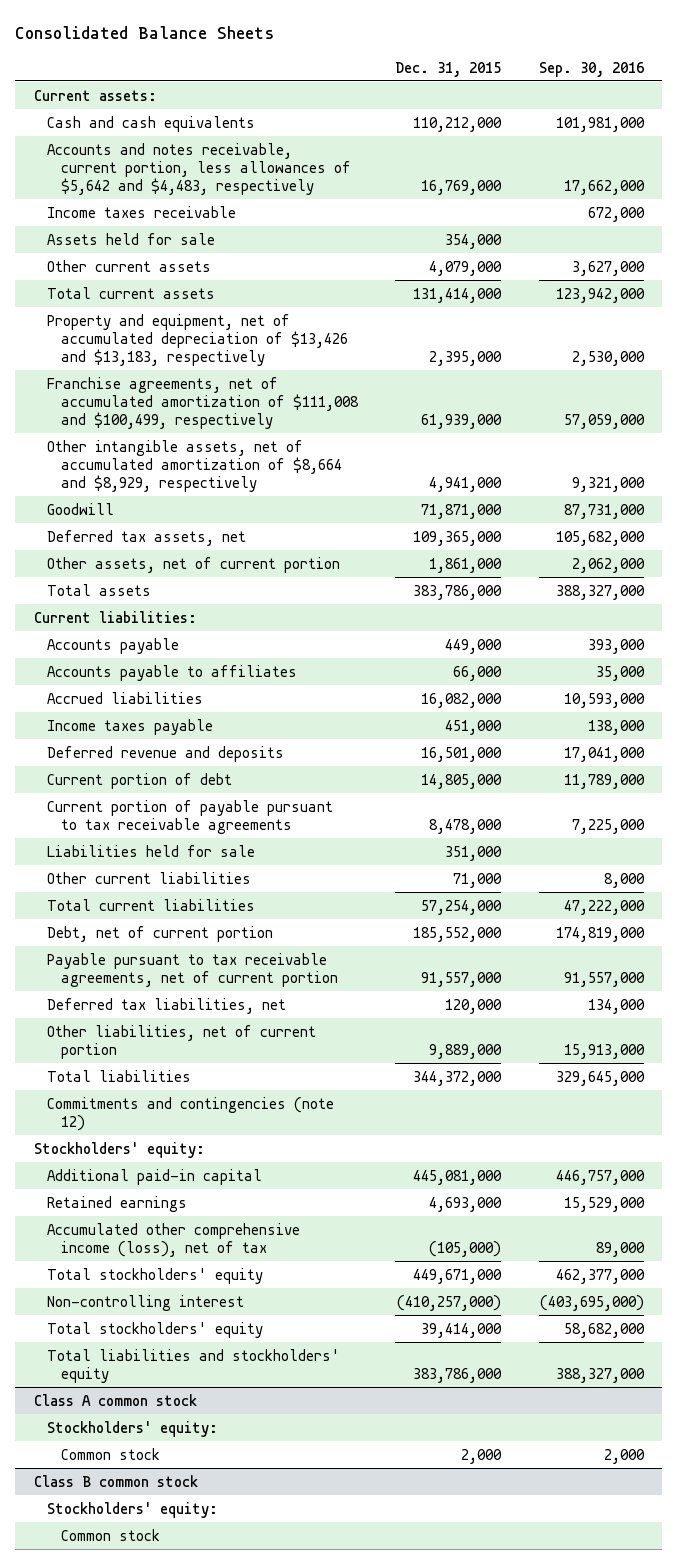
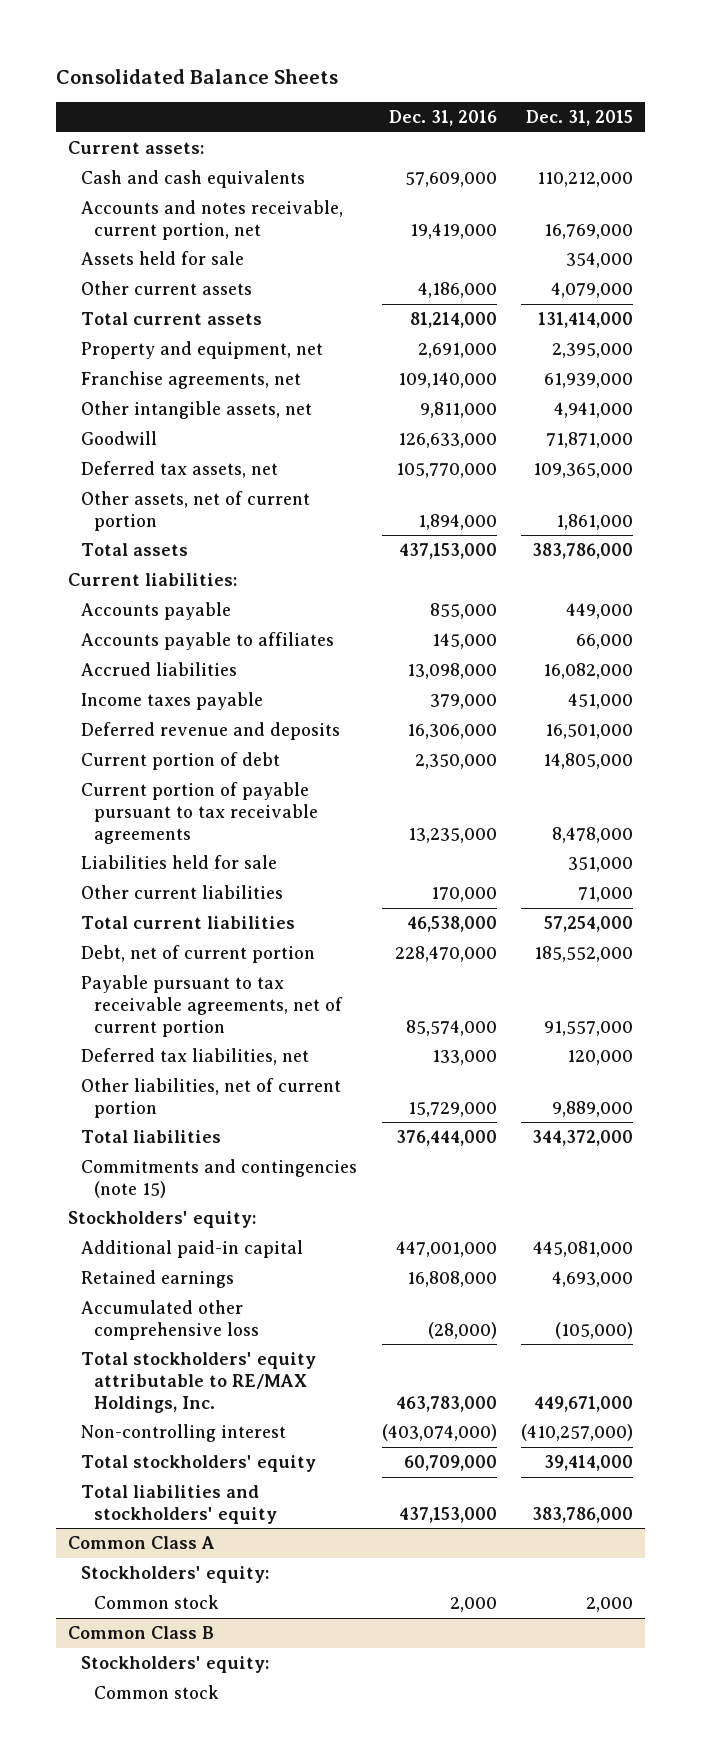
[538,61,644,77] Sep. 30, 2016 -> none
none -> [388,109,497,126] Dec. 31, 2016
[47,205,237,218] Income taxes receivable -> none
[47,142,351,195] Accounts and notes receivable, current portion, less allowances of $5,642 and $4,483, respectively -> [81,199,344,240] Accounts and notes receivable, current portion, net
[47,313,348,366] Property and equipment, net of accumulated depreciation of $13,426 and $13,183, respectively -> [81,340,324,359] Property and equipment, net
[47,376,359,429] Franchise agreements, net of accumulated amortization of $111,008 and $100,499, respectively -> [81,370,302,389] Franchise agreements, net
[47,439,342,492] Other intangible assets, net of accumulated amortization of $8,664 and $8,929, respectively -> [81,400,313,419] Other intangible assets, net
[47,1096,335,1131] Commitments and contingencies (note 12) -> [81,1158,358,1198] Commitments and contingencies (note 15)
[47,1222,301,1257] Accumulated other comprehensive income (loss), net of tax -> [81,1299,260,1340] Accumulated other comprehensive loss
[47,1267,264,1284] Total stockholders' equity -> [81,1351,317,1413] Total stockholders' equity attributable to RE/MAX Holdings, Inc.
[33,1393,197,1406] Class A common stock -> [68,1535,216,1549] Common Class A
[33,1474,198,1487] Class B common stock -> [68,1625,215,1639] Common Class B

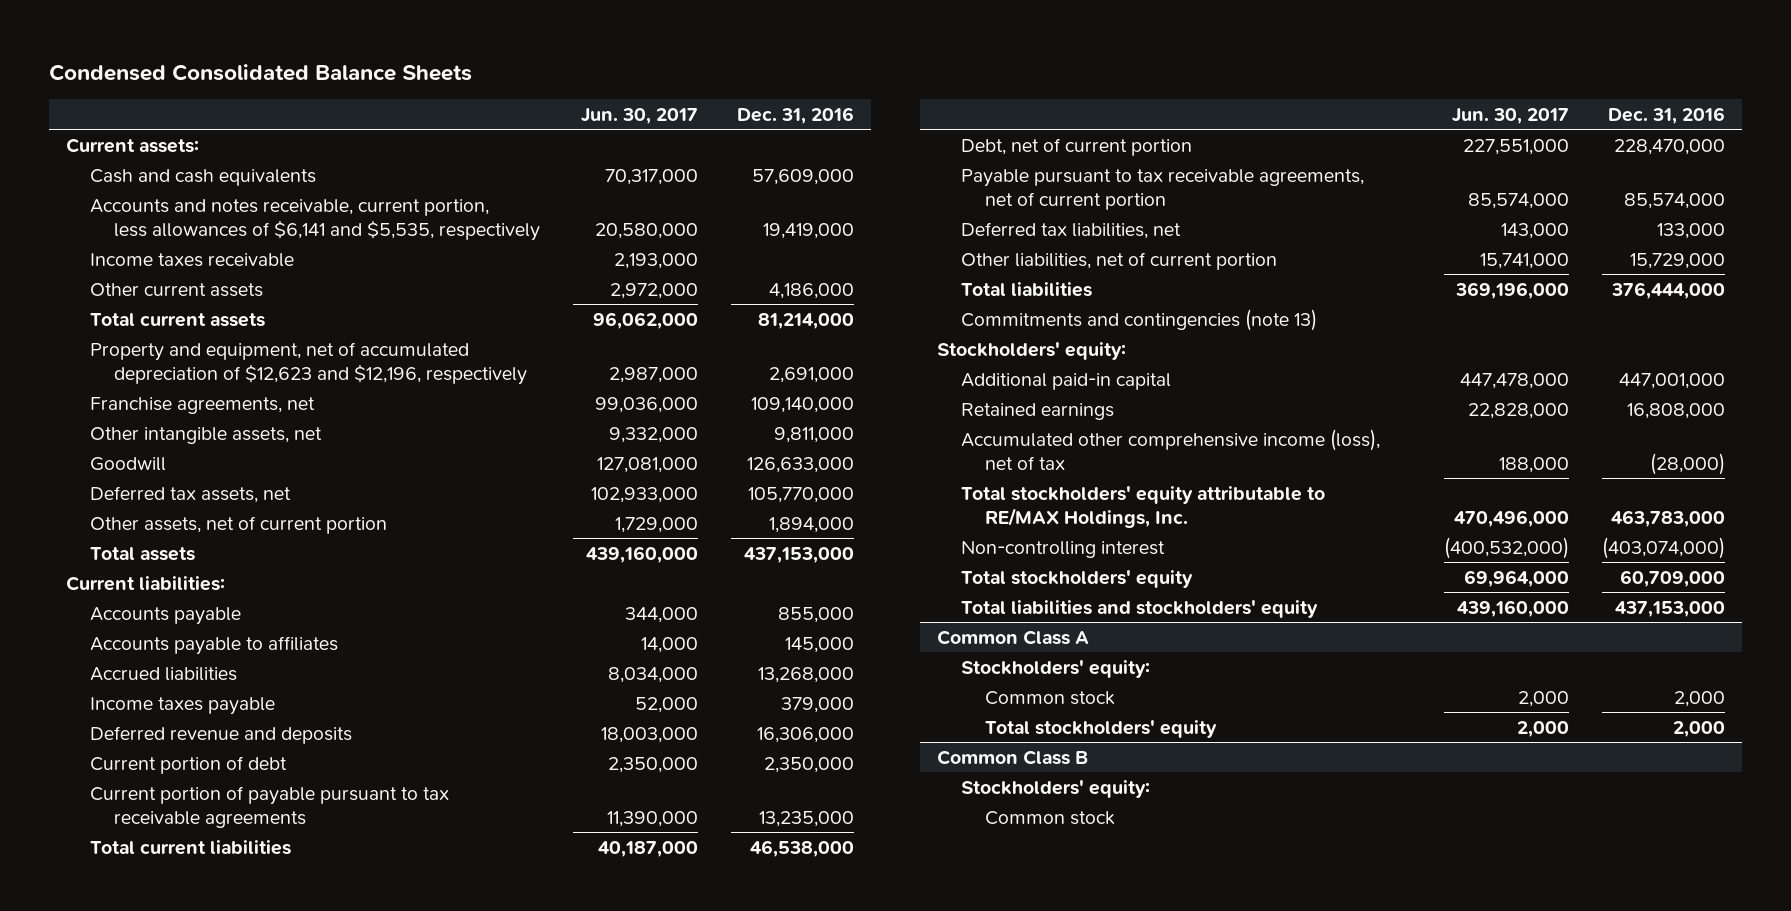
[56,69,339,85] Consolidated Balance Sheets -> [49,63,473,81] Condensed Consolidated Balance Sheets
[525,109,633,126] Dec. 31, 2015 -> none
none -> [581,107,699,124] Jun. 30, 2017
[81,250,245,265] Assets held for sale -> none
[81,199,344,240] Accounts and notes receivable, current portion, net -> [89,198,540,241] Accounts and notes receivable, current portion, less allowances of $6,141 and $5,535, respectively
none -> [89,252,294,267] Income taxes receivable
[81,340,324,359] Property and equipment, net -> [89,341,527,385] Property and equipment, net of accumulated depreciation of $12,623 and $12,196, respectively
[406,662,497,679] 13,098,000 -> [758,666,855,683] 13,268,000
[81,854,278,869] Liabilities held for sale -> none
[81,884,284,899] Other current liabilities -> none
[81,1158,358,1198] Commitments and contingencies (note 15) -> [960,308,1317,331] Commitments and contingencies (note 13)
[81,1299,260,1340] Accumulated other comprehensive loss -> [960,428,1380,470] Accumulated other comprehensive income (loss), net of tax
none -> [984,719,1217,738] Total stockholders' equity

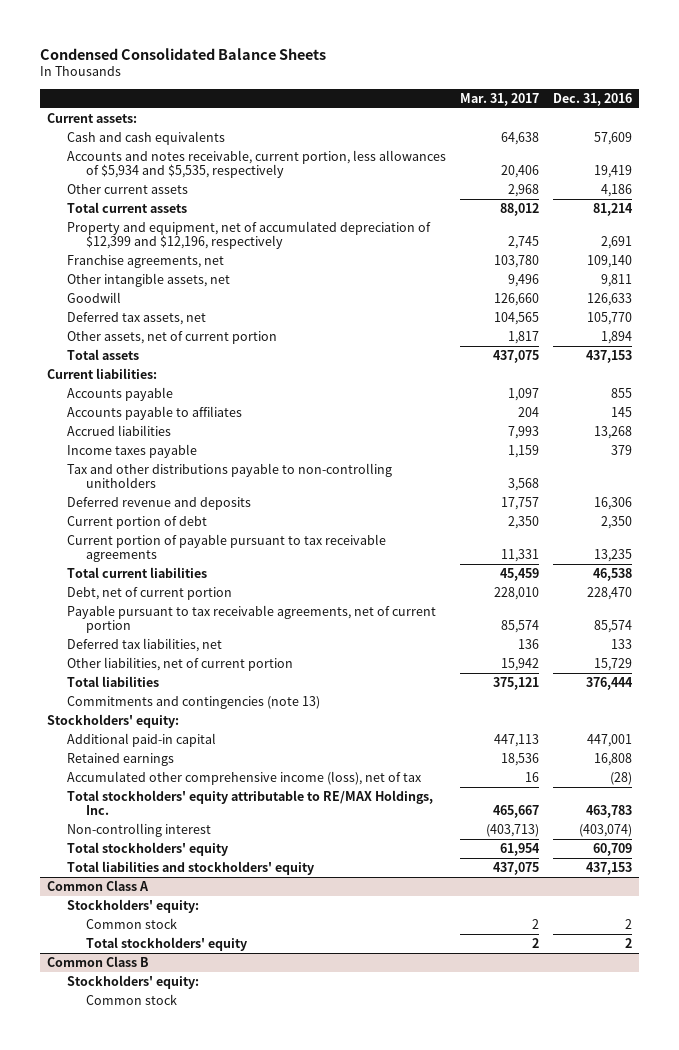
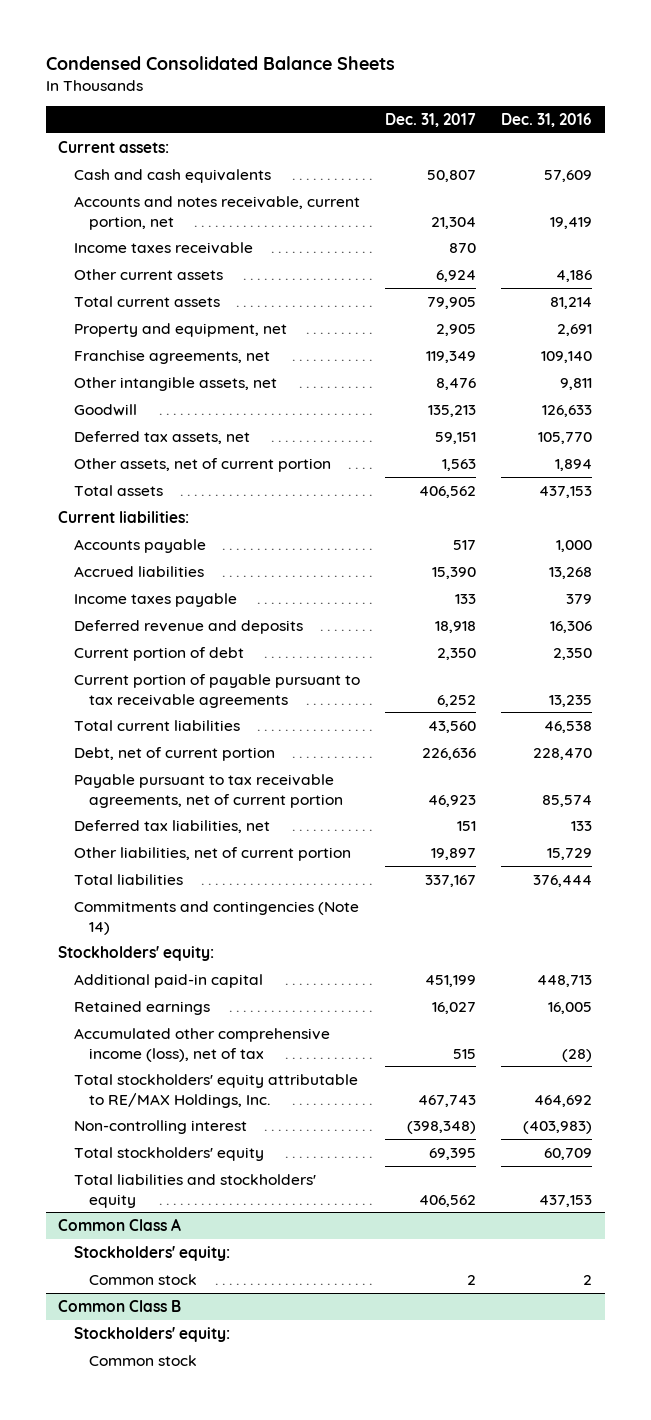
[459,92,539,106] Mar. 31, 2017 -> none
none -> [384,112,476,127] Dec. 31, 2017
[66,150,446,179] Accounts and notes receivable, current portion, less allowances of $5,934 and $5,535, respectively -> [73,195,360,230] Accounts and notes receivable, current portion, net
none -> [73,241,253,254] Income taxes receivable
[66,221,431,250] Property and equipment, net of accumulated depreciation of $12,399 and $12,196, respectively -> [73,322,287,337] Property and equipment, net
[66,406,242,421] Accounts payable to affiliates -> none
[610,388,632,399] 855 -> [556,539,593,552] 1,000
[66,463,392,489] Tax and other distributions payable to non-controlling unitholders -> none
[66,696,320,710] Commitments and contingencies (note 13) -> [73,900,359,935] Commitments and contingencies (Note 14)
[586,734,632,748] 447,001 -> [537,974,593,987] 448,713
[593,753,632,767] 16,808 -> [548,1001,593,1014] 16,005
[585,805,632,819] 463,783 -> [534,1094,593,1107] 464,692
[578,824,632,838] (403,074) -> [523,1120,593,1134] (403,983)
[85,937,247,952] Total stockholders' equity -> none

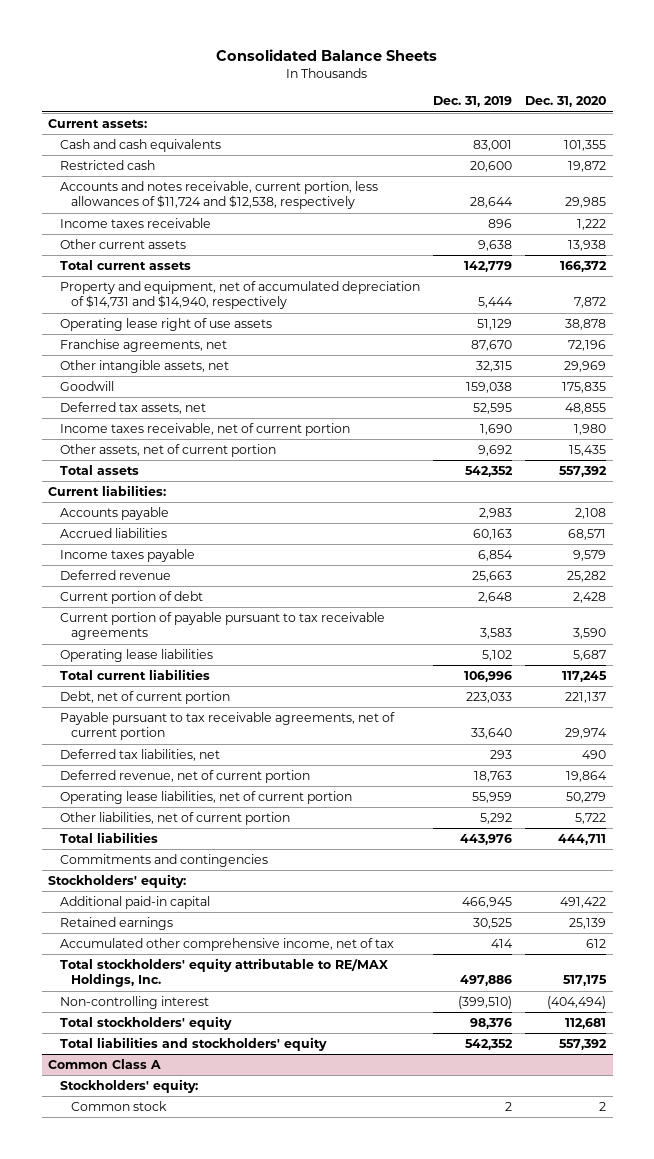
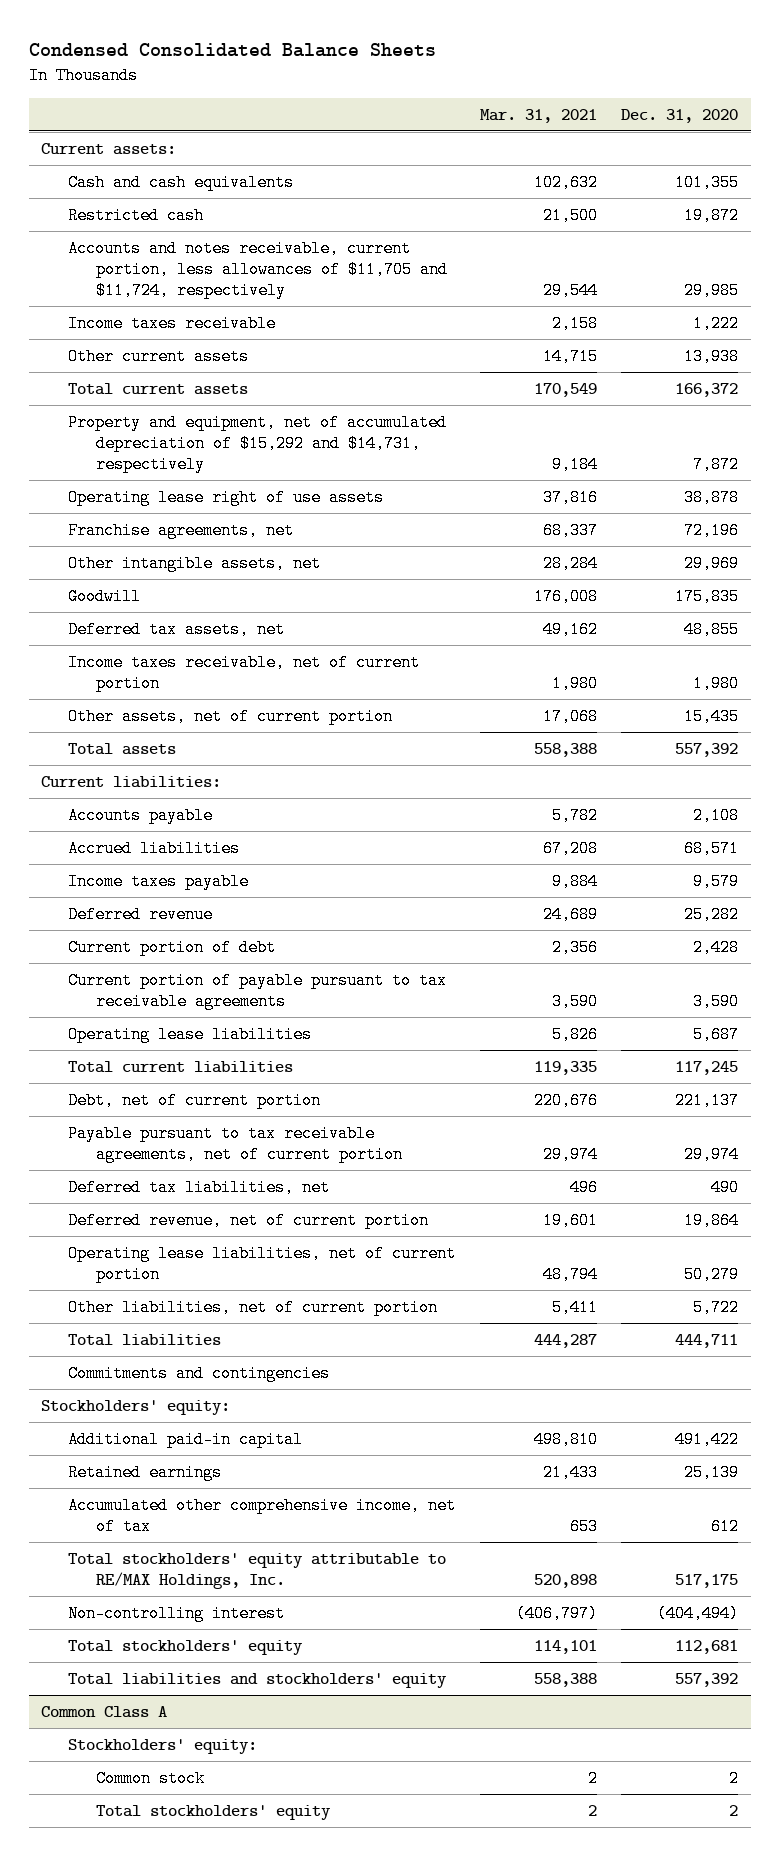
[216,49,438,62] Consolidated Balance Sheets -> [28,43,436,58] Condensed Consolidated Balance Sheets
[432,96,512,108] Dec. 31, 2019 -> none
none -> [479,108,597,123] Mar. 31, 2021
[59,181,378,210] Accounts and notes receivable, current portion, less allowances of $11,724 and $12,538, respectively -> [68,239,448,300] Accounts and notes receivable, current portion, less allowances of $11,705 and $11,724, respectively
[59,281,420,310] Property and equipment, net of accumulated depreciation of $14,731 and $14,940, respectively -> [68,413,448,474] Property and equipment, net of accumulated depreciation of $15,292 and $14,731, respectively
none -> [95,1804,331,1820] Total stockholders' equity

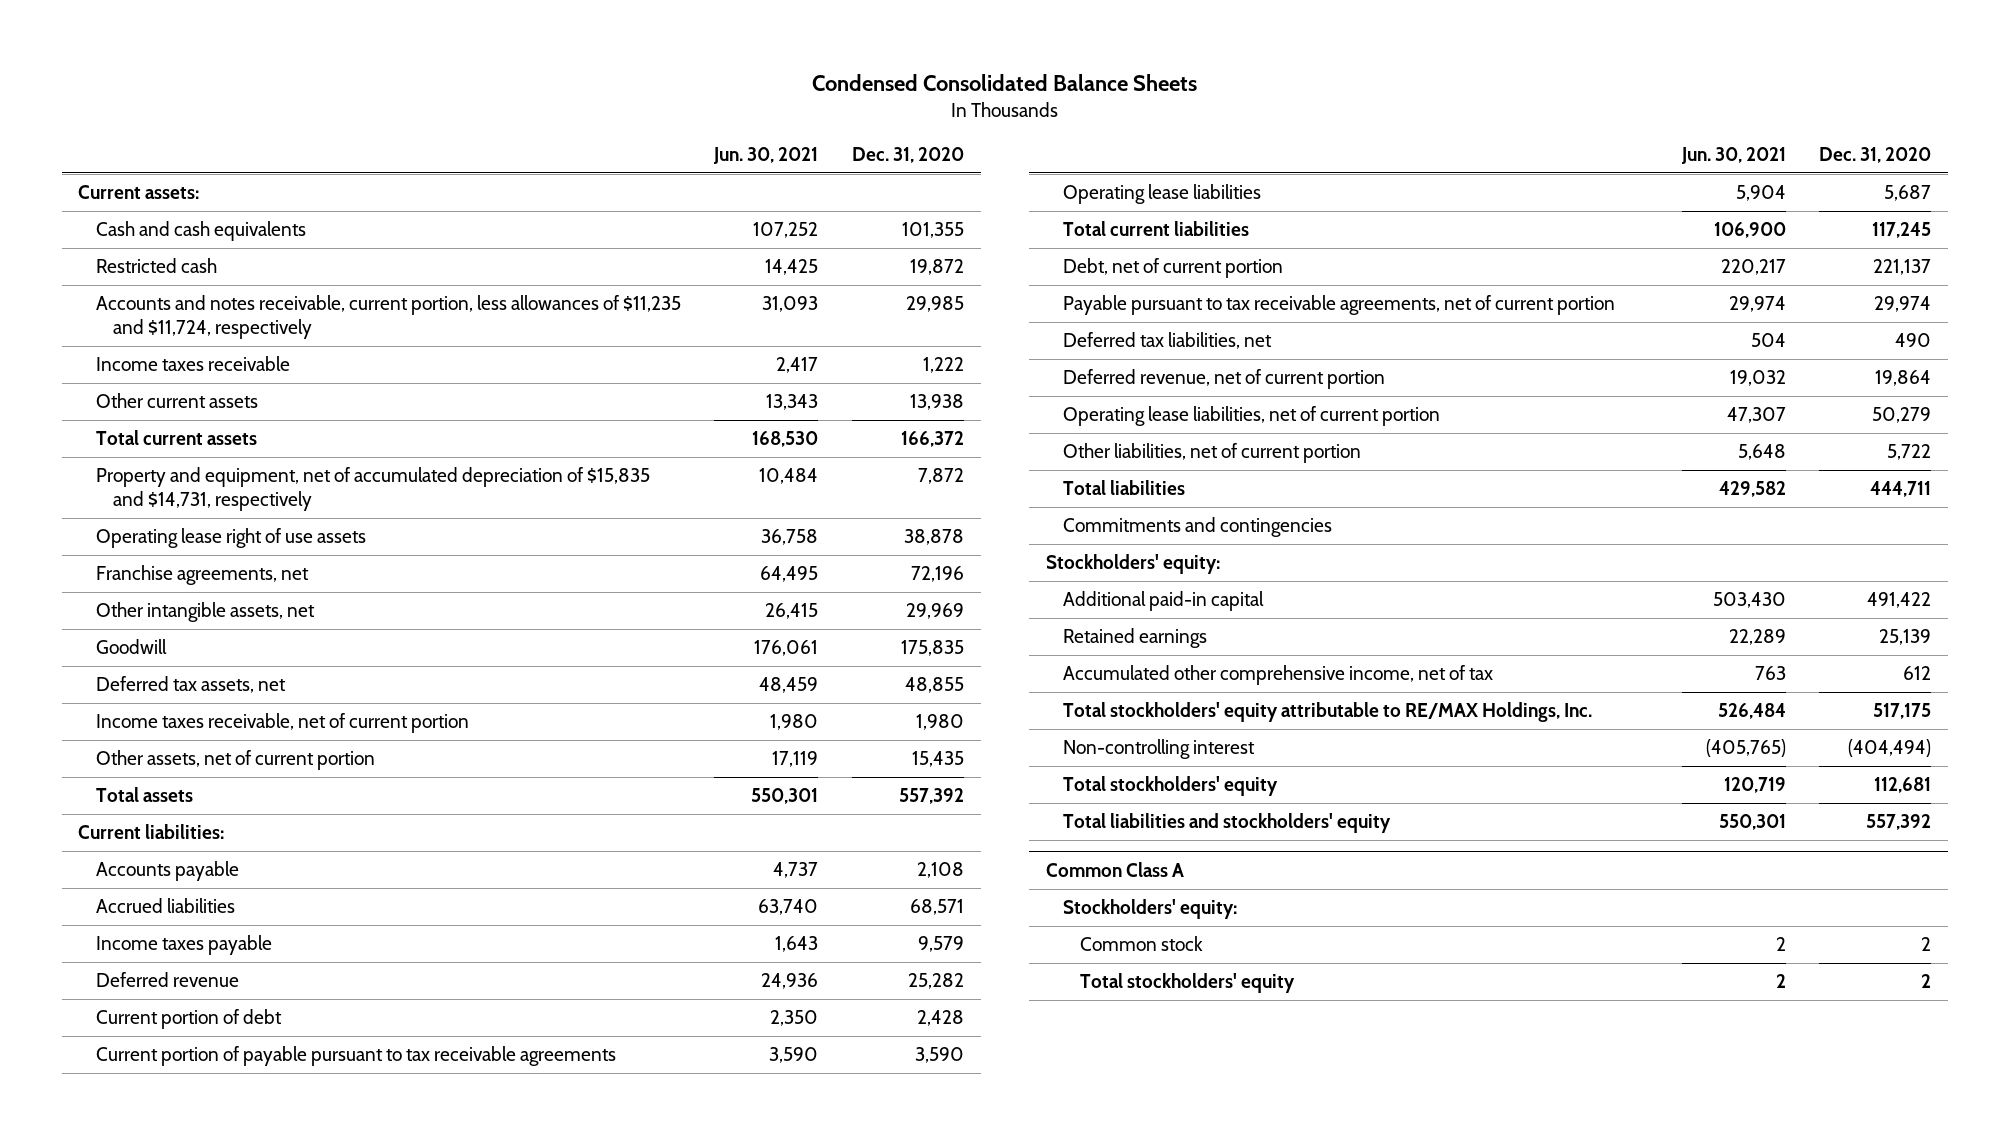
[479,108,597,123] Mar. 31, 2021 -> none
none -> [713,146,819,164] Jun. 30, 2021
[68,239,448,300] Accounts and notes receivable, current portion, less allowances of $11,705 and $11,724, respectively -> [95,295,681,340] Accounts and notes receivable, current portion, less allowances of $11,235 and $11,724, respectively
[68,413,448,474] Property and equipment, net of accumulated depreciation of $15,292 and $14,731, respectively -> [95,467,650,512] Property and equipment, net of accumulated depreciation of $15,835 and $14,731, respectively

